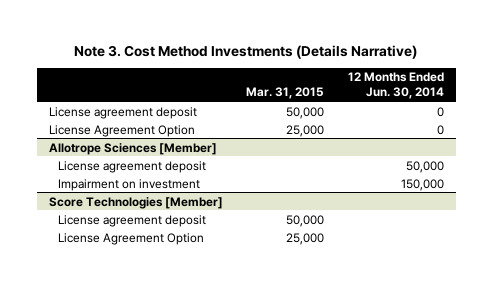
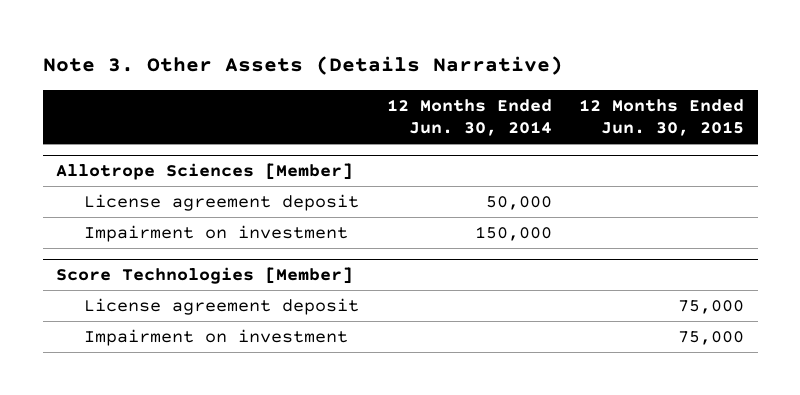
[74,44,418,59] Note 3. Cost Method Investments (Details Narrative) -> [42,56,563,76] Note 3. Other Assets (Details Narrative)
[246,87,325,100] Mar. 31, 2015 -> none
none -> [579,99,745,137] 12 Months Ended Jun. 30, 2015
[48,106,197,119] License agreement deposit -> none
[48,124,195,137] License Agreement Option -> none
[57,232,204,245] License Agreement Option -> none
none -> [84,329,349,347] Impairment on investment

